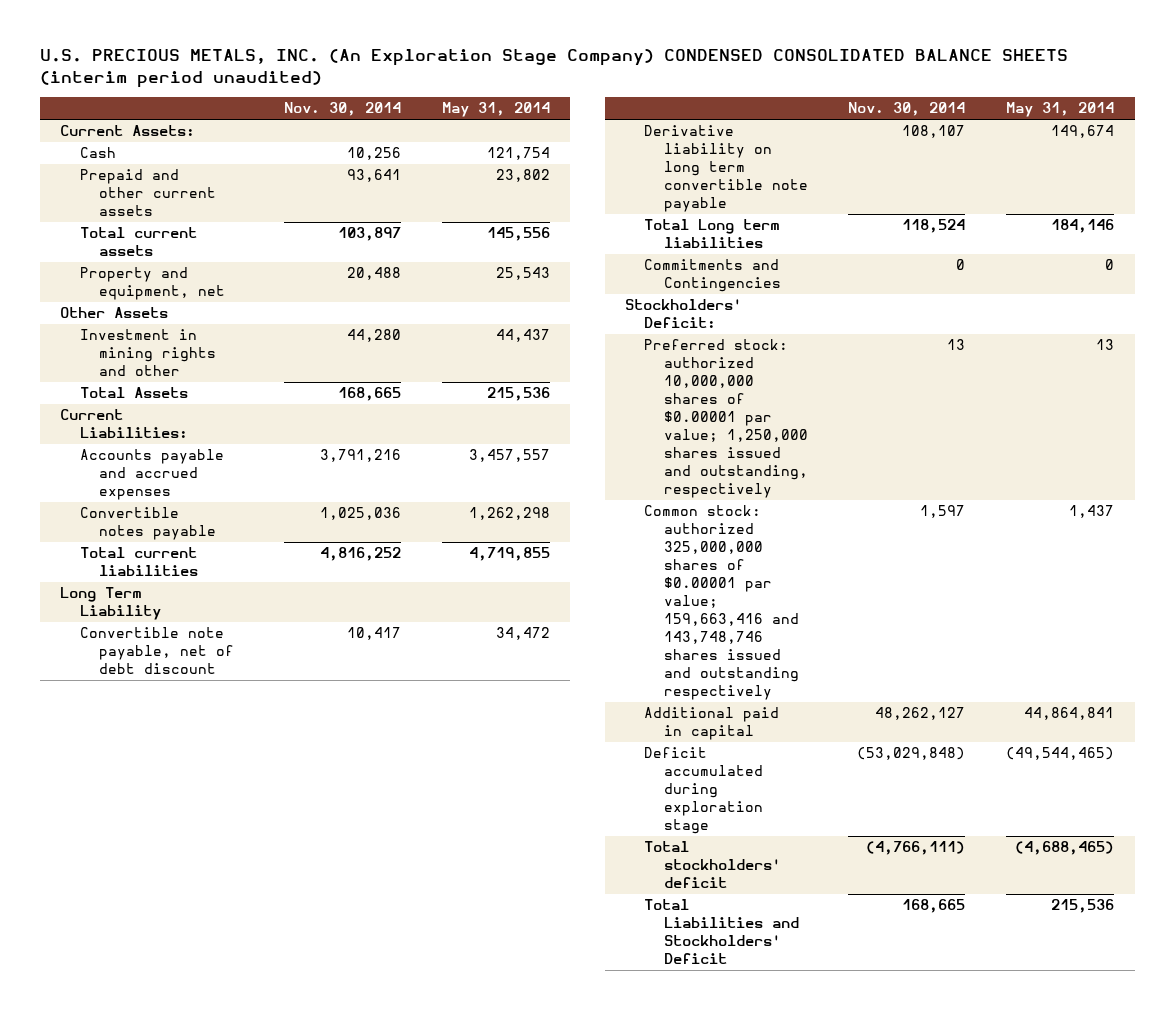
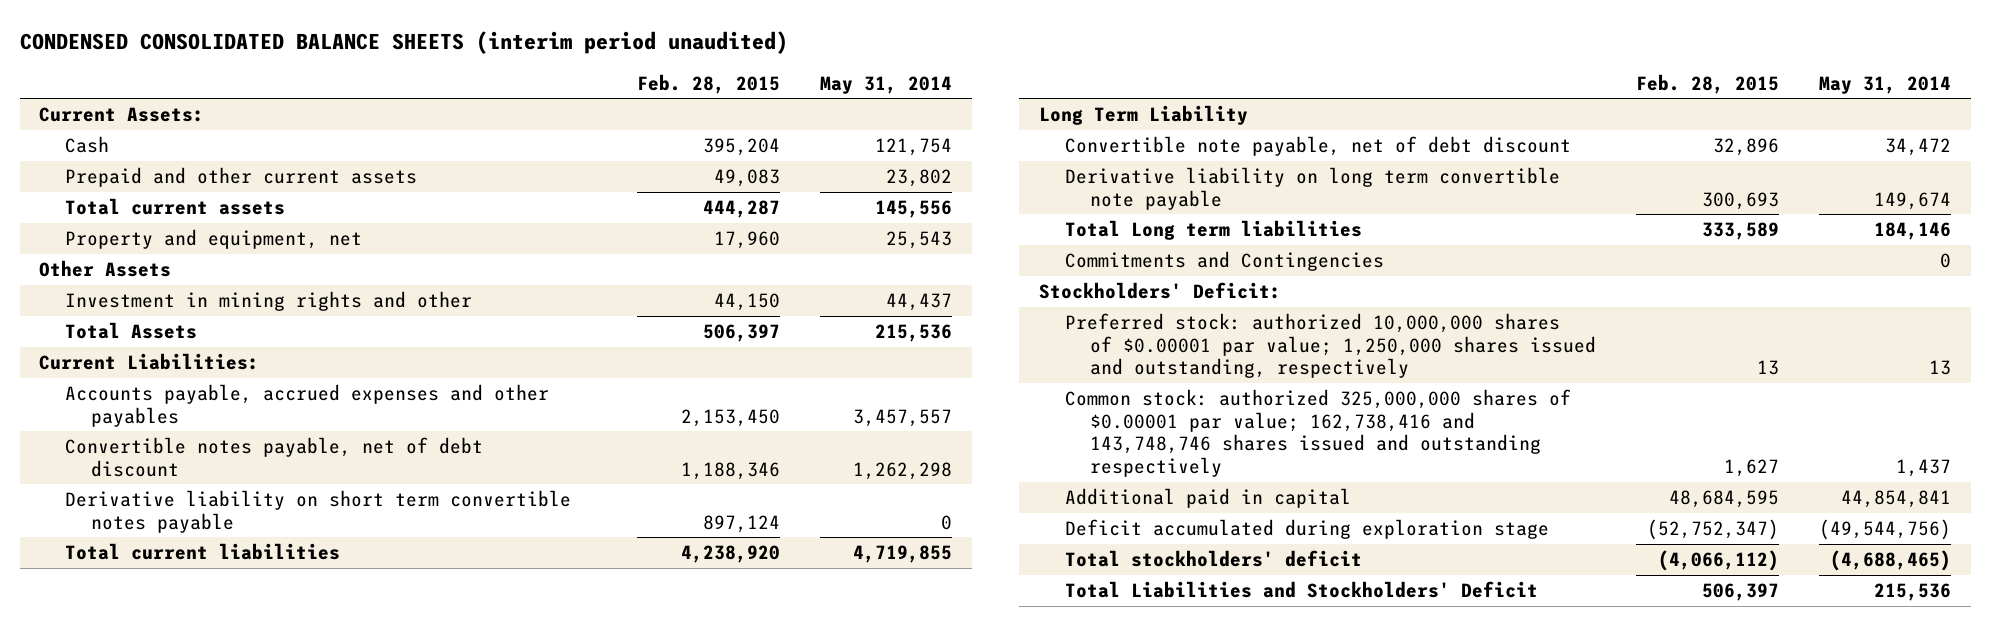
[39,49,1068,88] U.S. PRECIOUS METALS, INC. (An Exploration Stage Company) CONDENSED CONSOLIDATED BALANCE SHEETS (interim period unaudited) -> [19,30,788,54] CONDENSED CONSOLIDATED BALANCE SHEETS (interim period unaudited)
[283,102,401,117] Nov. 30, 2014 -> none
none -> [637,73,781,94] Feb. 28, 2015
[79,449,224,501] Accounts payable and accrued expenses -> [65,384,550,427] Accounts payable, accrued expenses and other payables
[79,507,216,541] Convertible notes payable -> [65,437,484,477] Convertible notes payable, net of debt discount
none -> [65,490,572,533] Derivative liability on short term convertible notes payable
[644,505,799,700] Common stock: authorized 325,000,000 shares of $0.00001 par value; 159,663,416 and 143,748,746 shares issued and outstanding respectively -> [1064,389,1571,477] Common stock: authorized 325,000,000 shares of $0.00001 par value; 162,738,416 and 143,748,746 shares issued and outstanding respectively
[1024,707,1115,721] 44,864,841 -> [1841,490,1952,509] 44,854,841
[1006,747,1115,761] (49,544,465) -> [1819,519,1952,541] (49,544,756)

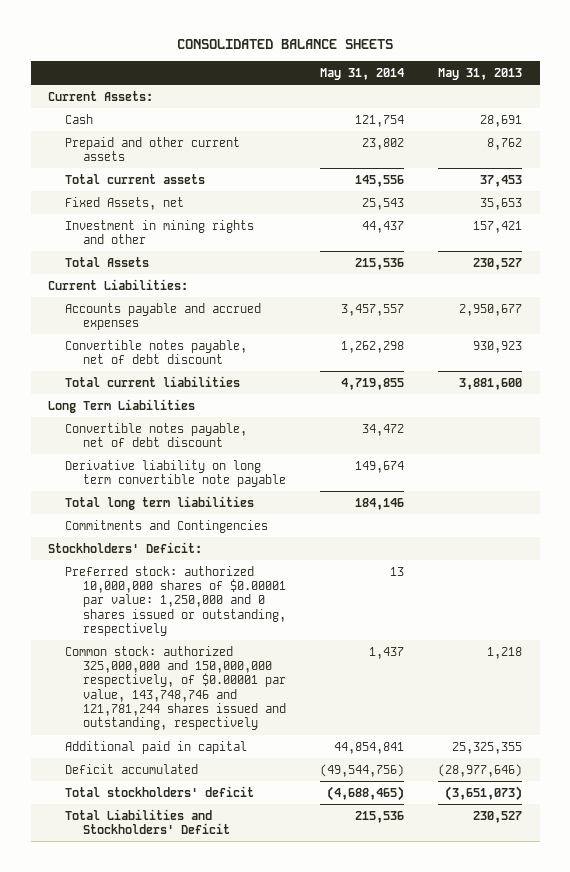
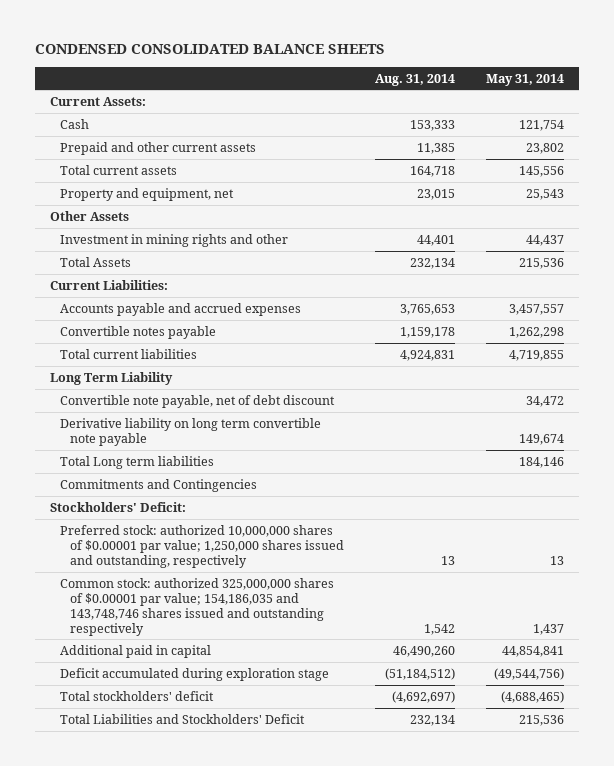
[177,39,394,50] CONSOLIDATED BALANCE SHEETS -> [34,44,385,55] CONDENSED CONSOLIDATED BALANCE SHEETS
[438,68,523,81] May 31, 2013 -> none
none -> [375,73,456,86] Aug. 31, 2014
[65,196,185,210] Fixed Assets, net -> [60,187,235,201] Property and equipment, net
none -> [50,210,130,221] Other Assets
[65,339,248,365] Convertible notes payable, net of debt discount -> [60,325,217,339] Convertible notes payable
[47,398,195,413] Long Term Liabilities -> [50,371,174,385] Long Term Liability
[65,422,248,448] Convertible notes payable, net of debt discount -> [60,394,336,408] Convertible note payable, net of debt discount
[65,495,255,510] Total long term liabilities -> [60,455,215,469] Total Long term liabilities
[65,565,286,636] Preferred stock: authorized 10,000,000 shares of $0.00001 par value: 1,250,000 and 0 shares issued or outstanding, respectively -> [60,524,345,568] Preferred stock: authorized 10,000,000 shares of $0.00001 par value; 1,250,000 shares issued and outstanding, respectively
[65,645,286,731] Common stock: authorized 325,000,000 and 150,000,000 respectively, of $0.00001 par value, 143,748,746 and 121,781,244 shares issued and outstanding, respectively -> [60,577,335,636] Common stock: authorized 325,000,000 shares of $0.00001 par value; 154,186,035 and 143,748,746 shares issued and outstanding respectively
[65,763,199,774] Deficit accumulated -> [60,667,330,681] Deficit accumulated during exploration stage

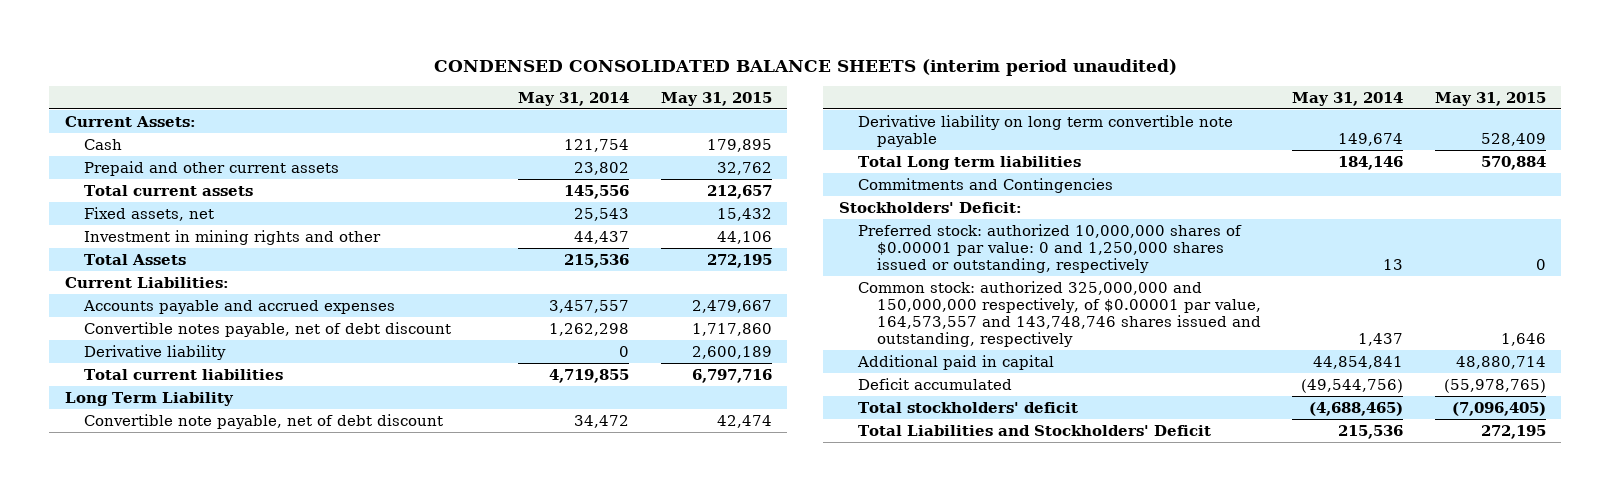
[34,44,385,55] CONDENSED CONSOLIDATED BALANCE SHEETS -> [434,58,1178,76] CONDENSED CONSOLIDATED BALANCE SHEETS (interim period unaudited)
[375,73,456,86] Aug. 31, 2014 -> none
none -> [660,91,772,106] May 31, 2015
[50,210,130,221] Other Assets -> none
[60,187,235,201] Property and equipment, net -> [83,206,214,221] Fixed assets, net
[60,325,217,339] Convertible notes payable -> [83,321,451,337] Convertible notes payable, net of debt discount
none -> [83,344,226,360] Derivative liability
[60,524,345,568] Preferred stock: authorized 10,000,000 shares of $0.00001 par value; 1,250,000 shares issued and outstanding, respectively -> [857,223,1242,273] Preferred stock: authorized 10,000,000 shares of $0.00001 par value: 0 and 1,250,000 shares issued or outstanding, respectively
[60,577,335,636] Common stock: authorized 325,000,000 shares of $0.00001 par value; 154,186,035 and 143,748,746 shares issued and outstanding respectively -> [857,280,1261,348] Common stock: authorized 325,000,000 and 150,000,000 respectively, of $0.00001 par value, 164,573,557 and 143,748,746 shares issued and outstanding, respectively
[60,667,330,681] Deficit accumulated during exploration stage -> [857,377,1012,390] Deficit accumulated

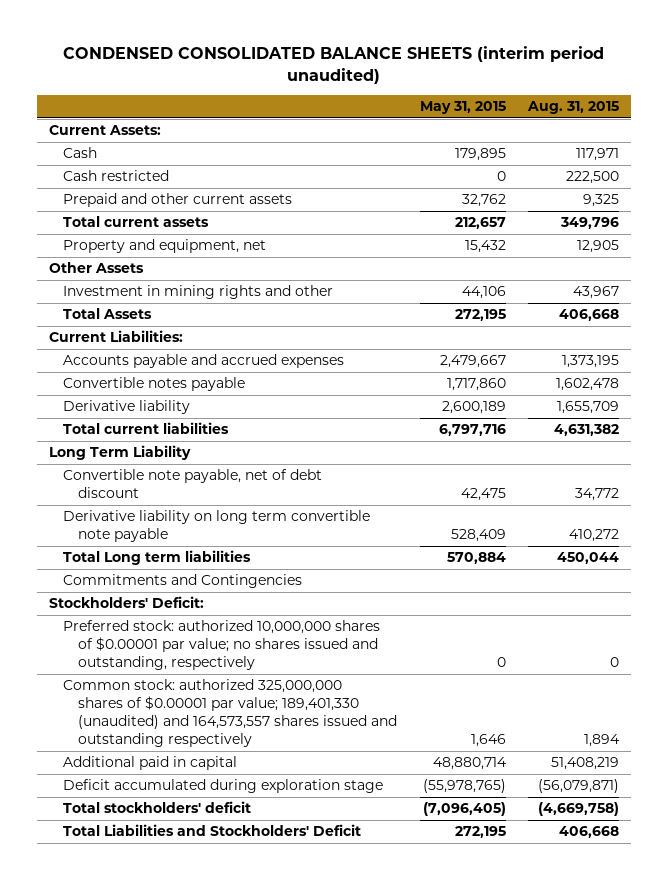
[518,91,630,106] May 31, 2014 -> none
none -> [527,101,620,115] Aug. 31, 2015
none -> [63,170,170,182] Cash restricted
[83,206,214,221] Fixed assets, net -> [63,239,267,254] Property and equipment, net
none -> [48,262,144,274] Other Assets
[83,321,451,337] Convertible notes payable, net of debt discount -> [63,377,246,392] Convertible notes payable
[716,414,772,428] 42,474 -> [460,488,506,502] 42,475
[857,223,1242,273] Preferred stock: authorized 10,000,000 shares of $0.00001 par value: 0 and 1,250,000 shares issued or outstanding, respectively -> [63,620,381,671] Preferred stock: authorized 10,000,000 shares of $0.00001 par value; no shares issued and outstanding, respectively
[857,280,1261,348] Common stock: authorized 325,000,000 and 150,000,000 respectively, of $0.00001 par value, 164,573,557 and 143,748,746 shares issued and outstanding, respectively -> [63,679,398,748] Common stock: authorized 325,000,000 shares of $0.00001 par value; 189,401,330 (unaudited) and 164,573,557 shares issued and outstanding respectively
[857,377,1012,390] Deficit accumulated -> [63,779,384,794] Deficit accumulated during exploration stage

